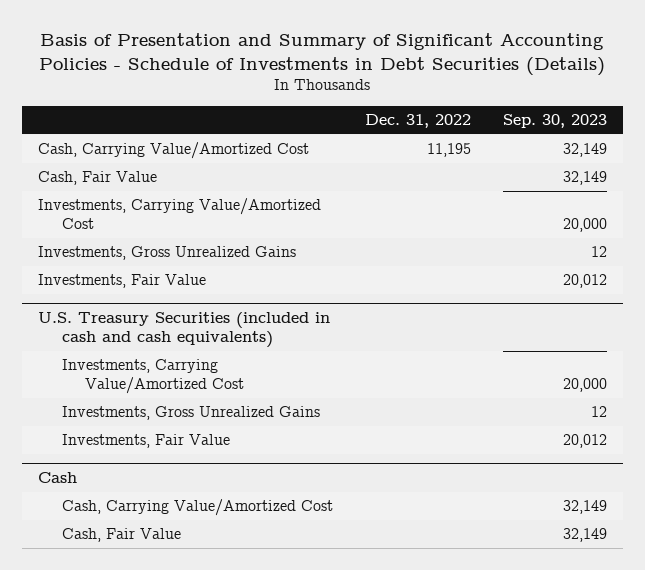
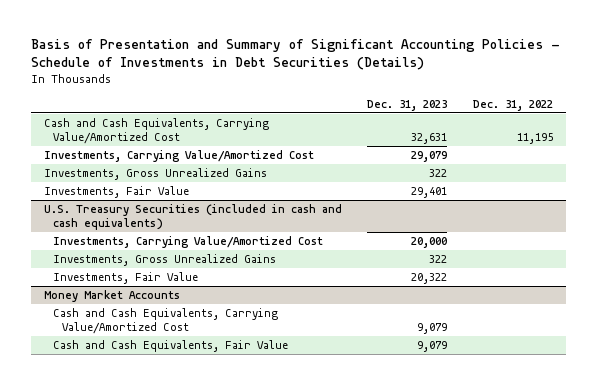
[502,113,607,128] Sep. 30, 2023 -> none
none -> [367,99,448,111] Dec. 31, 2023
[38,171,158,186] Cash, Fair Value -> none
[38,142,310,160] Cash, Carrying Value/Amortized Cost -> [43,117,269,144] Cash and Cash Equivalents, Carrying Value/Amortized Cost
[38,471,78,483] Cash -> none
[61,499,333,517] Cash, Carrying Value/Amortized Cost -> none
[61,528,181,543] Cash, Fair Value -> none
none -> [43,289,180,302] Money Market Accounts
none -> [52,307,278,334] Cash and Cash Equivalents, Carrying Value/Amortized Cost
none -> [52,339,288,352] Cash and Cash Equivalents, Fair Value

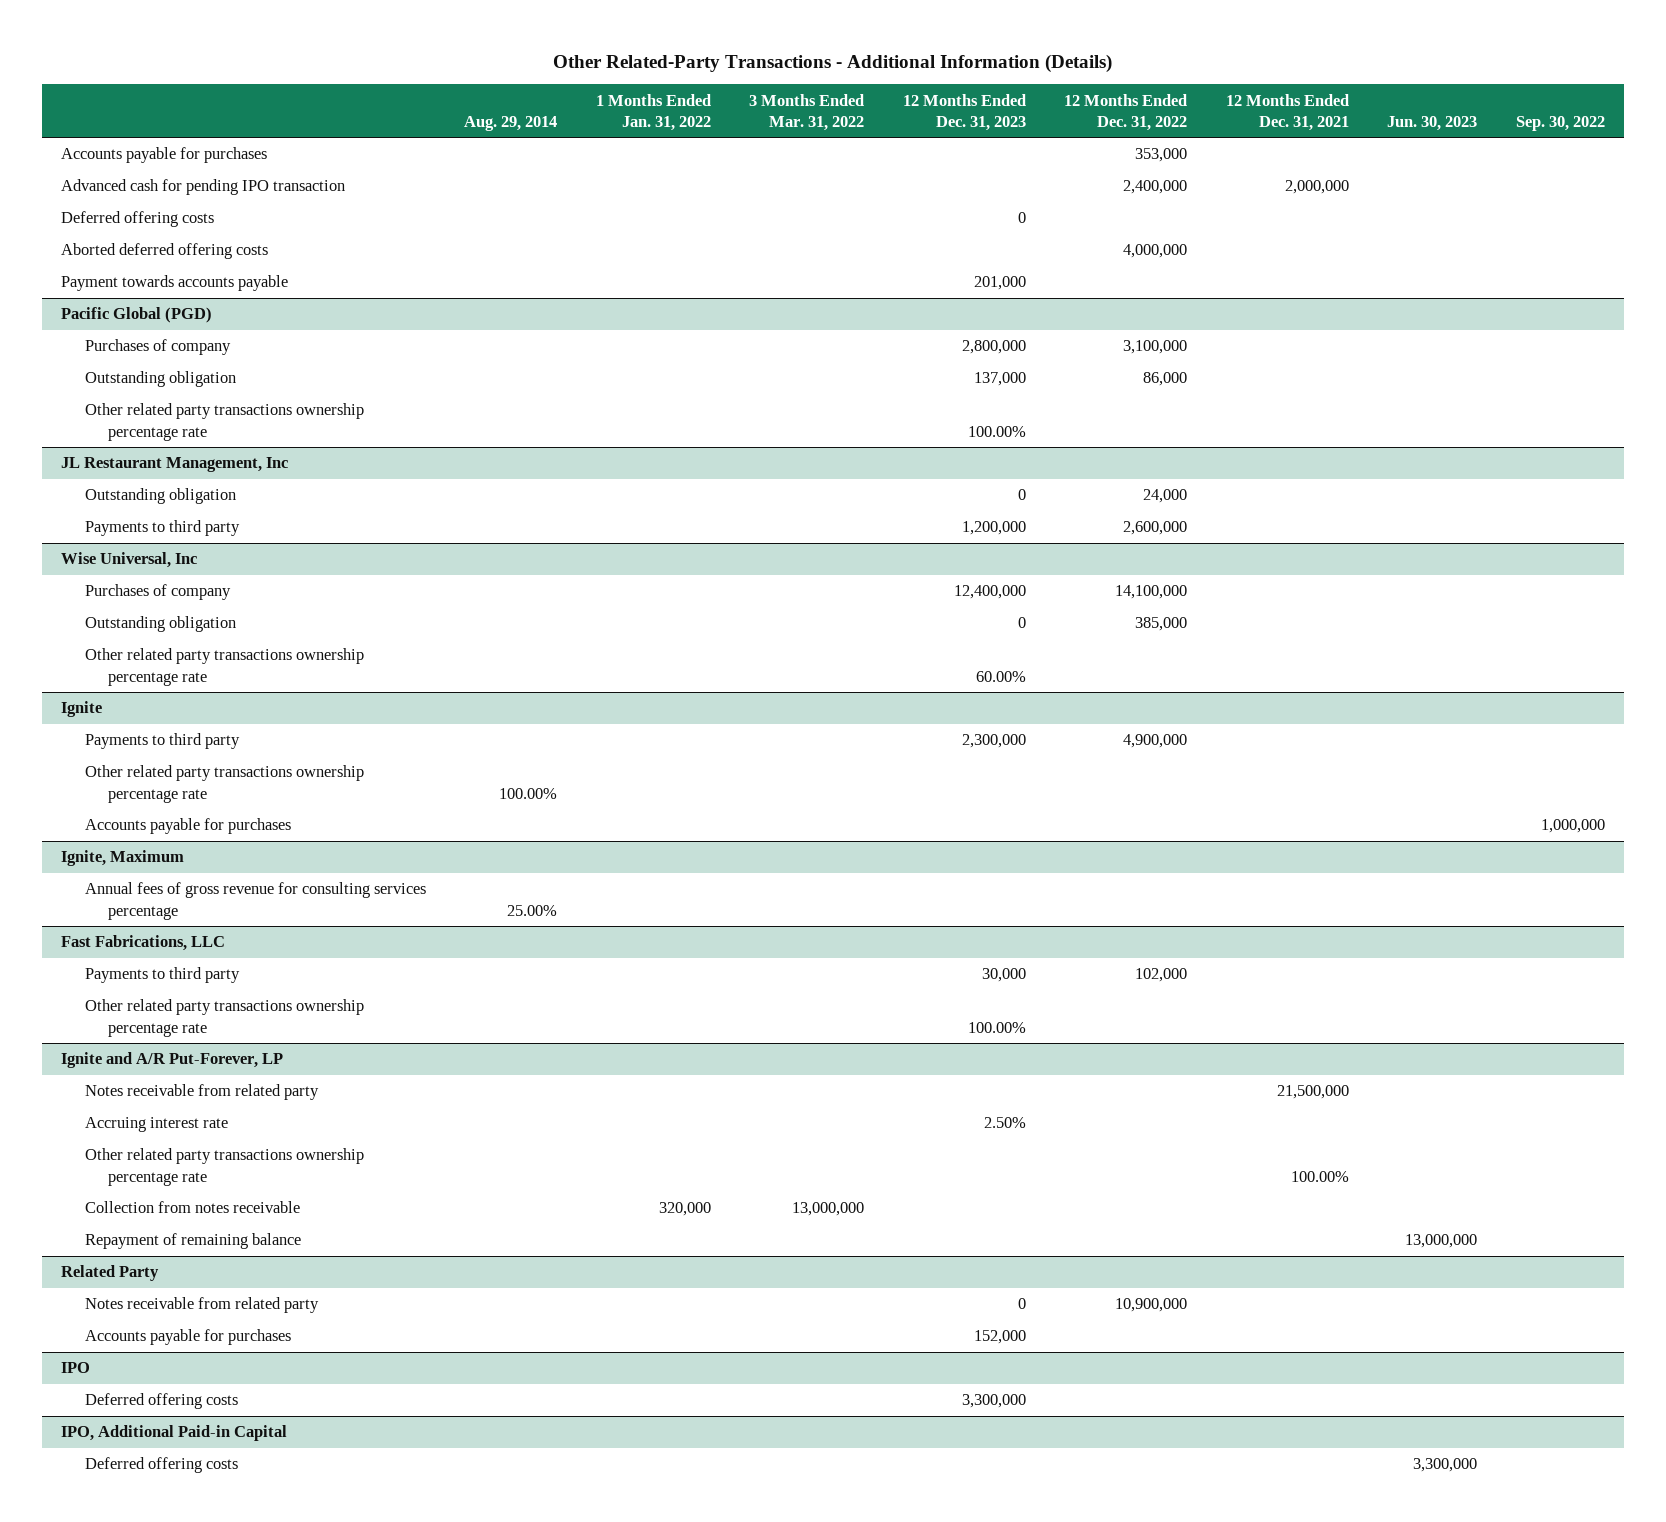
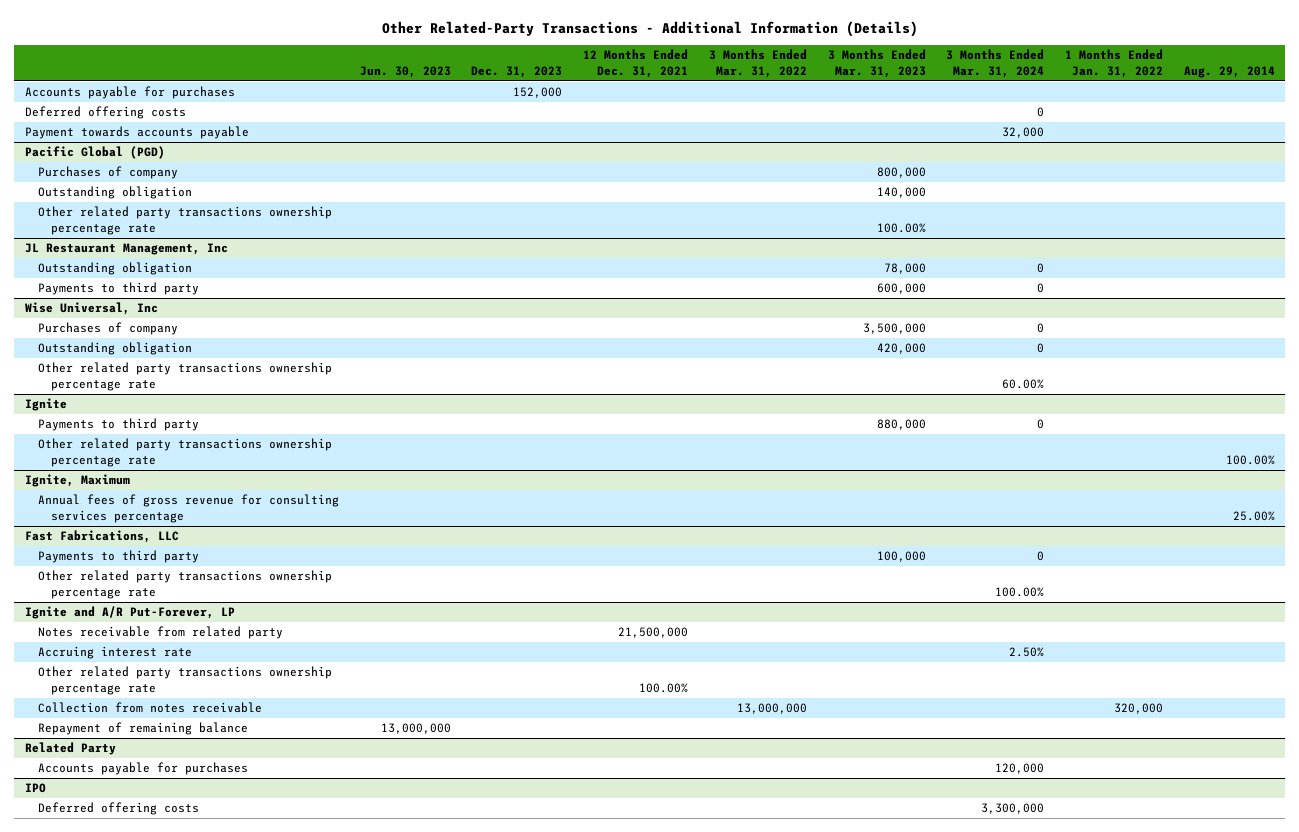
[902,93,1026,132] 12 Months Ended Dec. 31, 2023 -> none
[1064,93,1188,132] 12 Months Ended Dec. 31, 2022 -> none
[1515,116,1605,132] Sep. 30, 2022 -> none
none -> [471,65,563,78] Dec. 31, 2023
none -> [827,49,926,78] 3 Months Ended Mar. 31, 2023
none -> [946,49,1045,78] 3 Months Ended Mar. 31, 2024
[61,179,346,196] Advanced cash for pending IPO transaction -> none
[61,243,269,260] Aborted deferred offering costs -> none
[84,818,291,835] Accounts payable for purchases -> none
[84,1297,319,1314] Notes receivable from related party -> none
[61,1425,288,1442] IPO, Additional Paid-in Capital -> none
[84,1457,238,1474] Deferred offering costs -> none

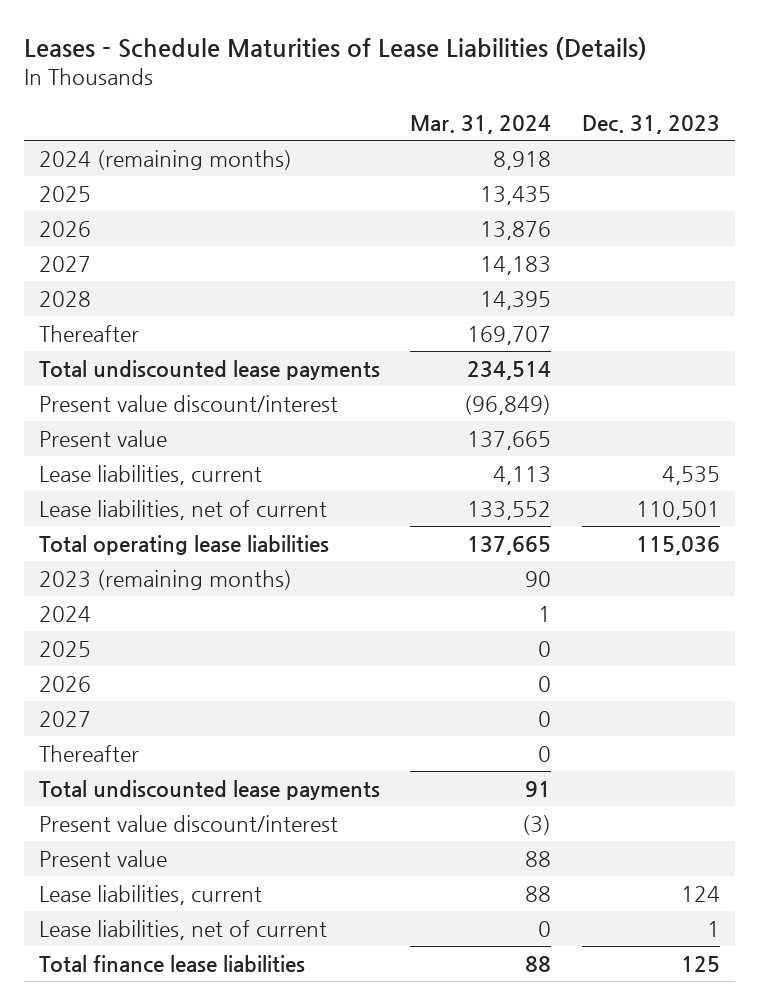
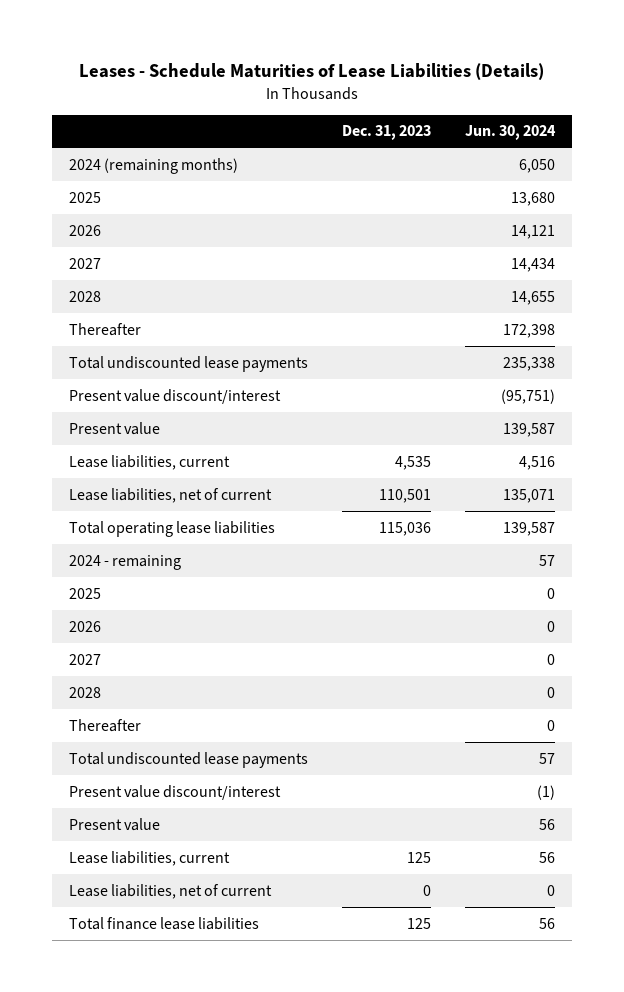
[410,115,552,135] Mar. 31, 2024 -> none
none -> [464,125,556,141] Jun. 30, 2024
[38,605,91,622] 2024 -> none
[38,569,292,590] 2023 (remaining months) -> [68,554,181,570] 2024 - remaining
none -> [68,686,101,698] 2028
[680,885,720,902] 124 -> [406,851,431,863] 125
[706,920,720,937] 1 -> [422,884,431,896] 0

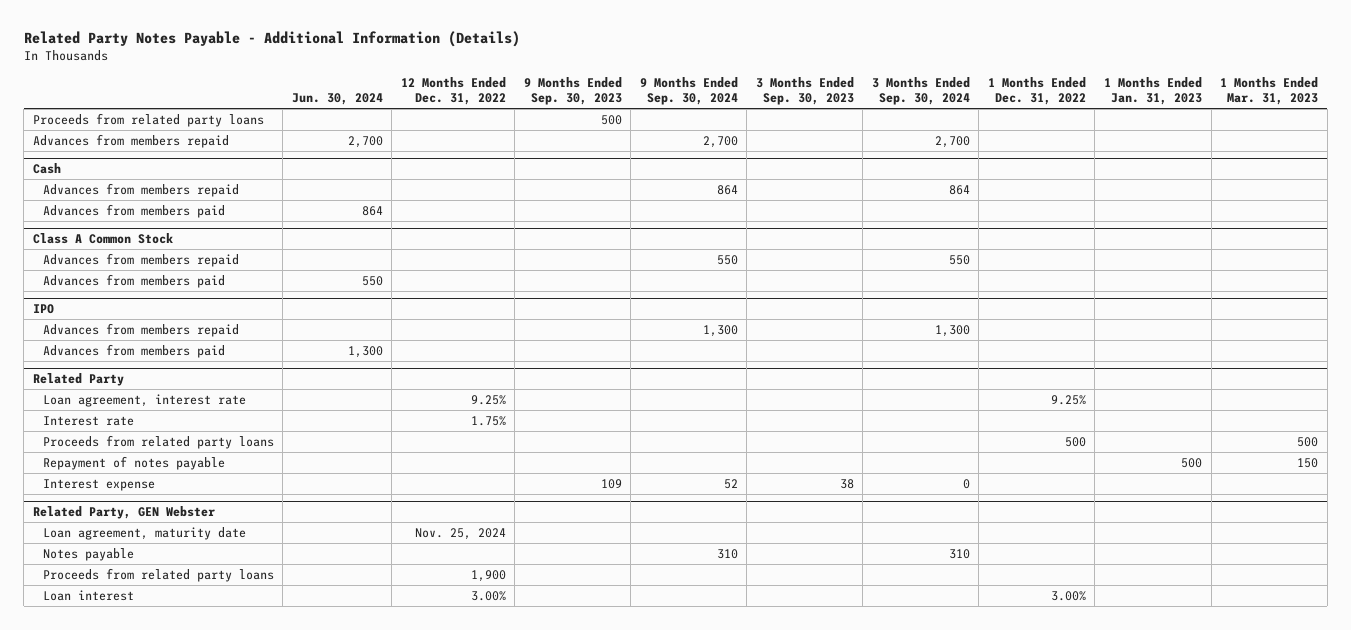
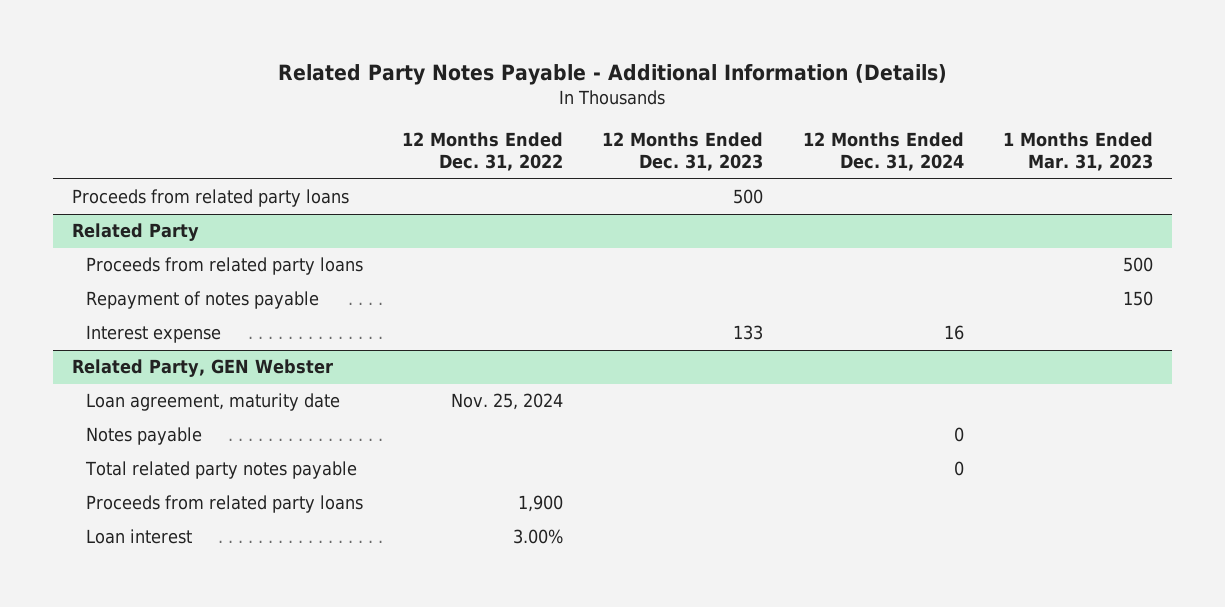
[291,93,383,106] Jun. 30, 2024 -> none
[523,77,622,106] 9 Months Ended Sep. 30, 2023 -> none
[639,77,738,106] 9 Months Ended Sep. 30, 2024 -> none
[755,77,854,106] 3 Months Ended Sep. 30, 2023 -> none
[871,77,970,106] 3 Months Ended Sep. 30, 2024 -> none
[987,77,1086,106] 1 Months Ended Dec. 31, 2022 -> none
[1103,77,1202,106] 1 Months Ended Jan. 31, 2023 -> none
none -> [602,131,764,172] 12 Months Ended Dec. 31, 2023
none -> [802,131,964,172] 12 Months Ended Dec. 31, 2024
[32,133,229,148] Advances from members repaid -> none
[32,163,61,175] Cash -> none
[42,182,239,197] Advances from members repaid -> none
[42,203,225,218] Advances from members paid -> none
[32,233,173,245] Class A Common Stock -> none
[42,252,239,267] Advances from members repaid -> none
[42,273,225,288] Advances from members paid -> none
[32,304,54,315] IPO -> none
[42,322,239,337] Advances from members repaid -> none
[42,343,225,358] Advances from members paid -> none
[42,393,246,407] Loan agreement, interest rate -> none
[42,415,134,426] Interest rate -> none
none -> [84,461,357,480] Total related party notes payable

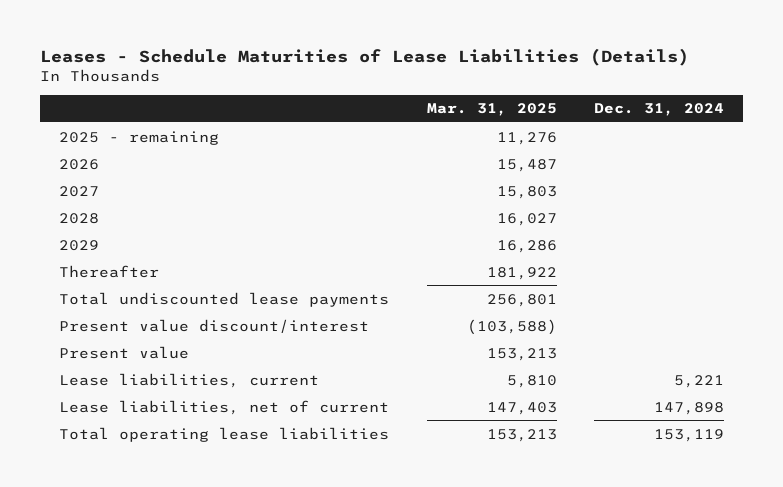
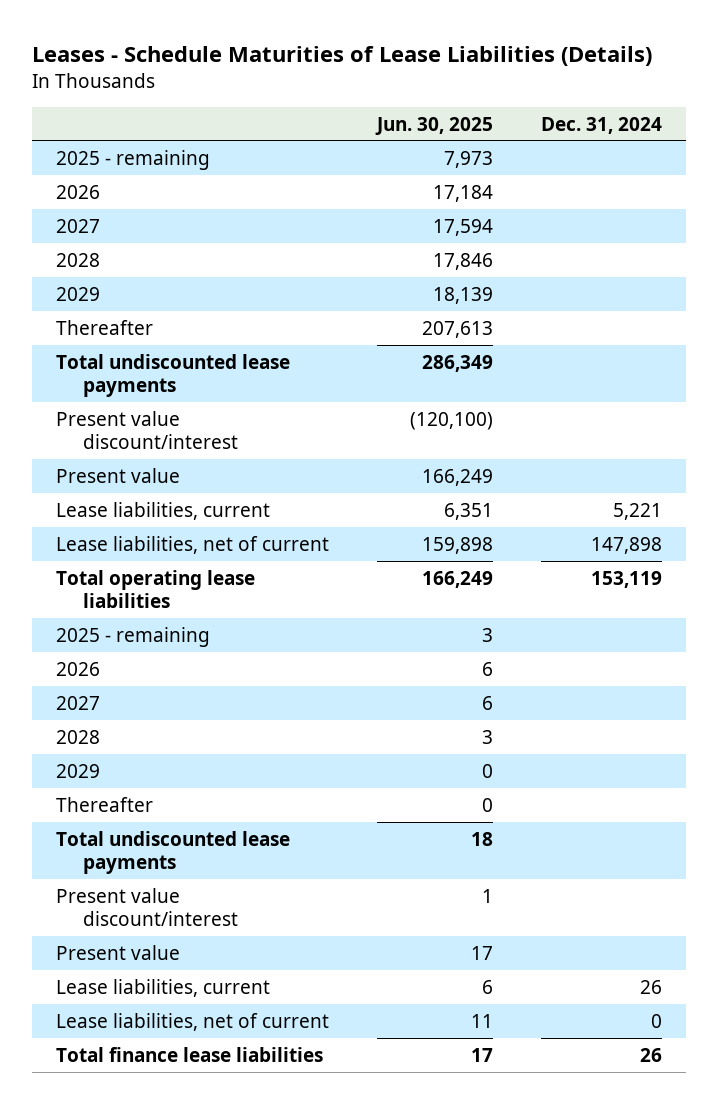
[426,103,557,117] Mar. 31, 2025 -> none
none -> [374,116,493,135] Jun. 30, 2025
none -> [55,626,210,647] 2025 - remaining
none -> [55,661,100,676] 2026
none -> [55,695,100,710] 2027
none -> [55,729,100,744] 2028
none -> [55,763,100,778] 2029
none -> [55,796,153,812] Thereafter
none -> [55,830,290,875] Total undiscounted lease payments
none -> [55,887,239,927] Present value discount/interest
none -> [55,944,180,960] Present value
none -> [55,978,270,997] Lease liabilities, current
none -> [55,1012,329,1031] Lease liabilities, net of current
none -> [55,1046,323,1062] Total finance lease liabilities

